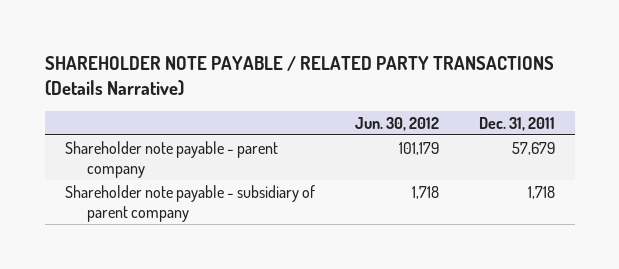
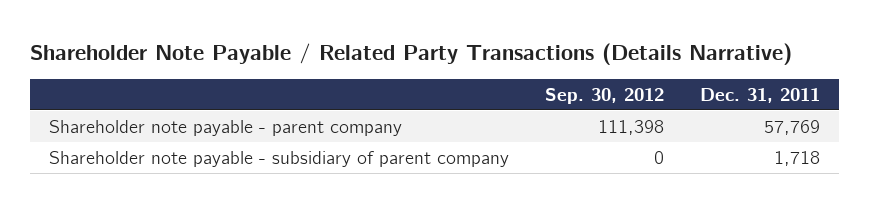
[44,55,554,96] SHAREHOLDER NOTE PAYABLE / RELATED PARTY TRANSACTIONS (Details Narrative) -> [30,42,793,65] Shareholder Note Payable / Related Party Transactions (Details Narrative)
[354,116,439,131] Jun. 30, 2012 -> none
none -> [545,87,665,104] Sep. 30, 2012
[511,141,555,155] 57,679 -> [764,119,821,135] 57,769

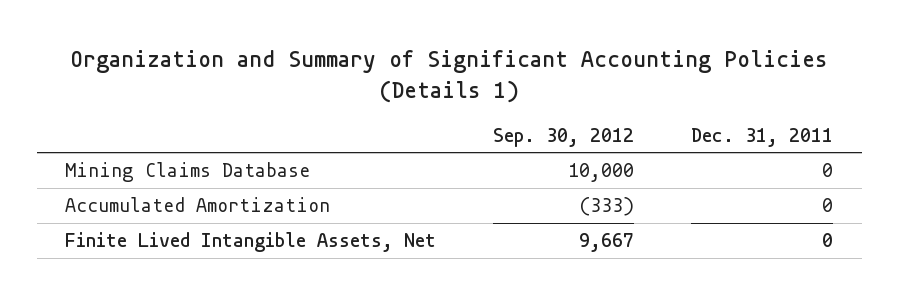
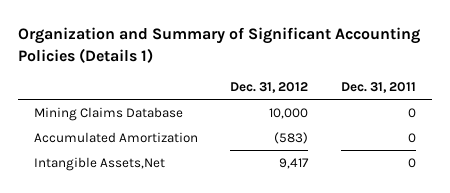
[493,127,635,147] Sep. 30, 2012 -> none
none -> [230,82,309,94] Dec. 31, 2012
[65,232,437,253] Finite Lived Intangible Assets, Net -> [34,156,166,171] Intangible Assets,Net

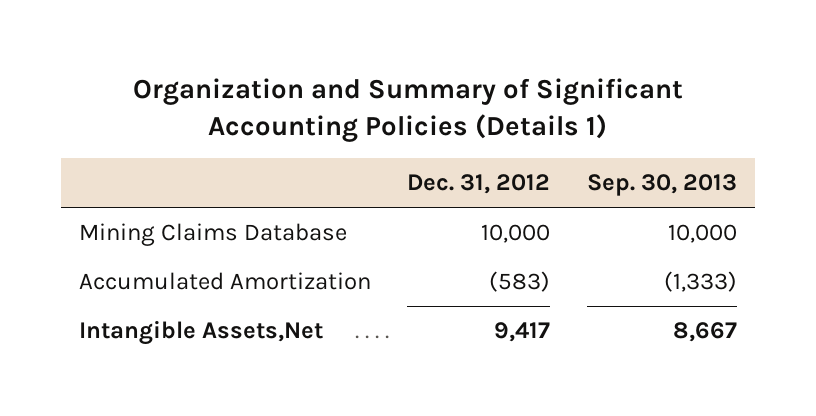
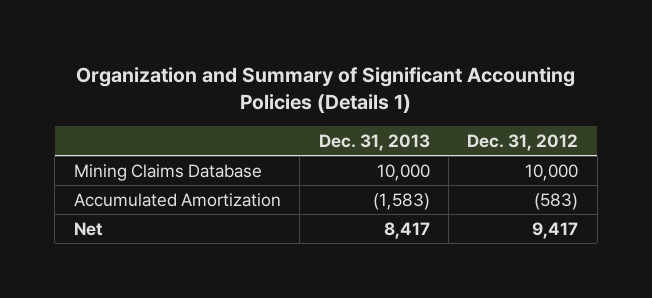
[586,174,737,197] Sep. 30, 2013 -> none
none -> [318,133,430,151] Dec. 31, 2013
[79,320,324,346] Intangible Assets,Net -> [73,221,103,236] Net

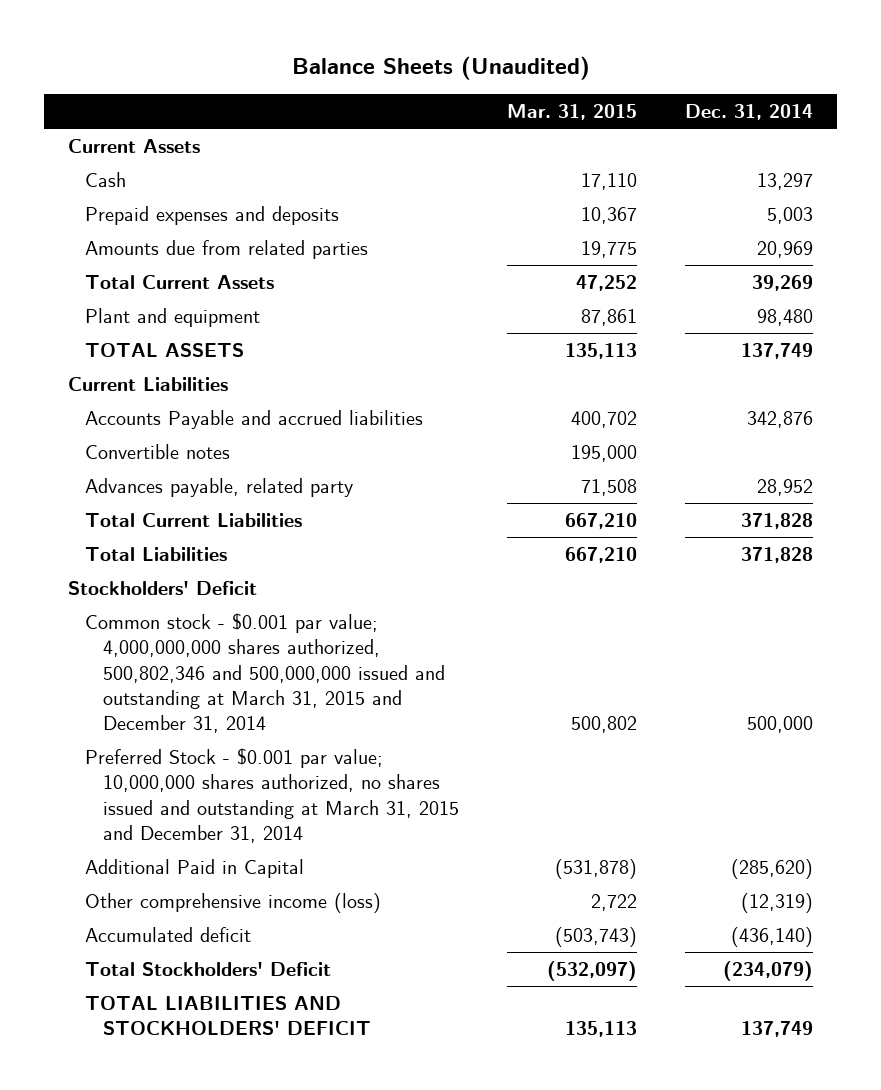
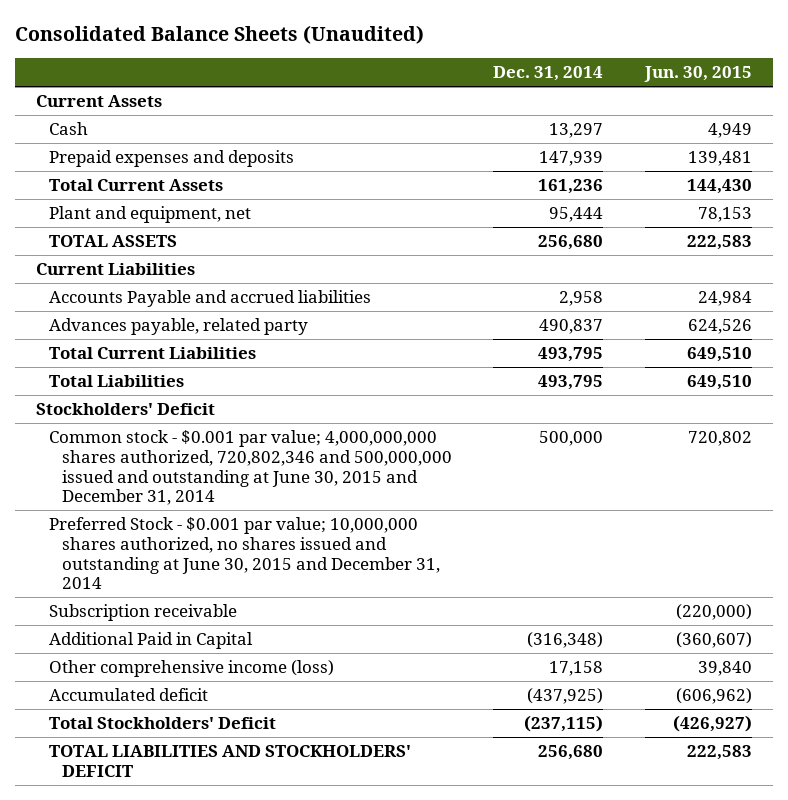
[291,56,590,81] Balance Sheets (Unaudited) -> [15,25,425,45] Consolidated Balance Sheets (Unaudited)
[506,103,637,120] Mar. 31, 2015 -> none
none -> [643,66,752,83] Jun. 30, 2015
[85,240,369,260] Amounts due from related parties -> none
[767,207,814,225] 5,003 -> [539,151,604,167] 147,939
[752,275,814,292] 39,269 -> [538,179,604,195] 161,236
[85,308,261,328] Plant and equipment -> [48,206,251,224] Plant and equipment, net
[757,309,814,327] 98,480 -> [549,207,604,223] 95,444
[741,343,814,360] 137,749 -> [538,235,604,251] 256,680
[85,444,231,460] Convertible notes -> none
[747,411,814,429] 342,876 -> [559,291,604,307] 2,958
[757,479,814,497] 28,952 -> [539,319,604,335] 490,837
[741,513,814,530] 371,828 -> [538,347,604,363] 493,795
[741,547,814,564] 371,828 -> [538,375,604,391] 493,795
[85,613,445,734] Common stock - $0.001 par value; 4,000,000,000 shares authorized, 500,802,346 and 500,000,000 issued and outstanding at March 31, 2015 and December 31, 2014 -> [48,430,453,506] Common stock - $0.001 par value; 4,000,000,000 shares authorized, 720,802,346 and 500,000,000 issued and outstanding at June 30, 2015 and December 31, 2014
[85,748,459,843] Preferred Stock - $0.001 par value; 10,000,000 shares authorized, no shares issued and outstanding at March 31, 2015 and December 31, 2014 -> [48,517,441,590] Preferred Stock - $0.001 par value; 10,000,000 shares authorized, no shares issued and outstanding at June 30, 2015 and December 31, 2014
none -> [48,604,237,622] Subscription receivable
[731,859,814,880] (285,620) -> [527,632,604,649] (316,348)
[741,893,814,914] (12,319) -> [549,661,604,677] 17,158
[731,927,814,948] (436,140) -> [527,688,604,705] (437,925)
[723,961,814,982] (234,079) -> [524,715,604,733] (237,115)
[741,1021,814,1038] 137,749 -> [538,745,604,761] 256,680

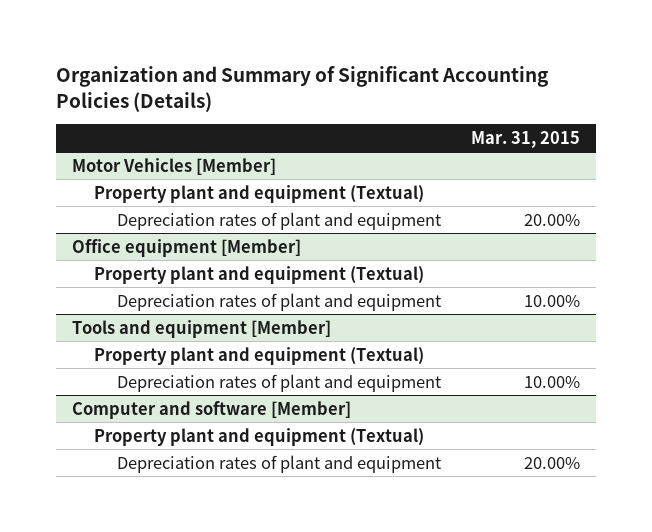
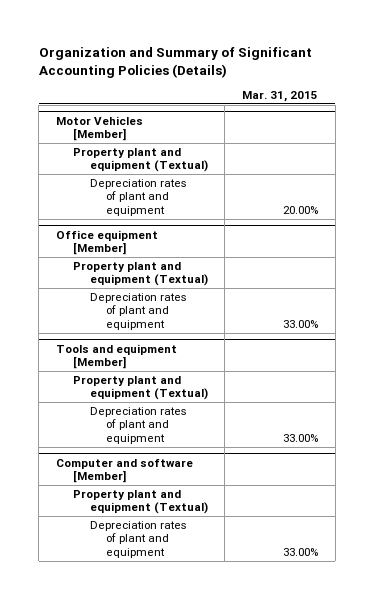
[524,294,581,307] 10.00% -> [282,320,318,329] 33.00%
[524,375,581,388] 10.00% -> [282,434,318,443] 33.00%
[524,456,581,469] 20.00% -> [282,548,318,557] 33.00%

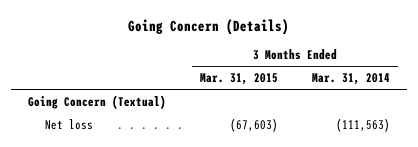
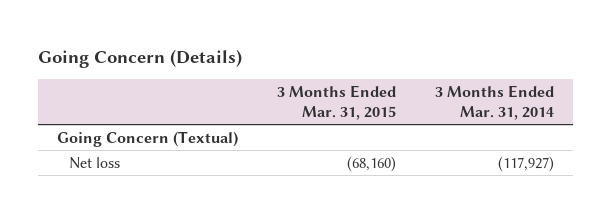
[230,117,279,132] (67,603) -> [346,155,396,172] (68,160)
[335,117,390,132] (111,563) -> [497,155,554,172] (117,927)

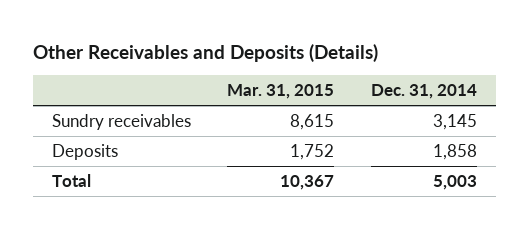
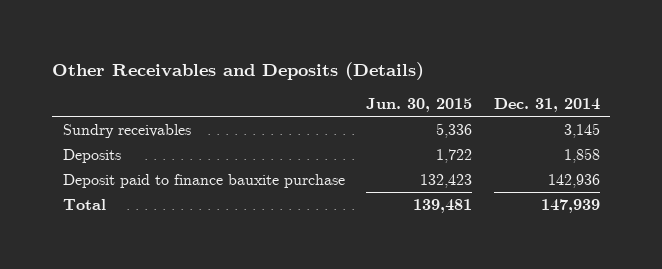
[227,84,335,100] Mar. 31, 2015 -> none
none -> [366,98,473,113] Jun. 30, 2015
none -> [62,173,345,188] Deposit paid to finance bauxite purchase
[433,174,478,190] 5,003 -> [540,198,600,213] 147,939

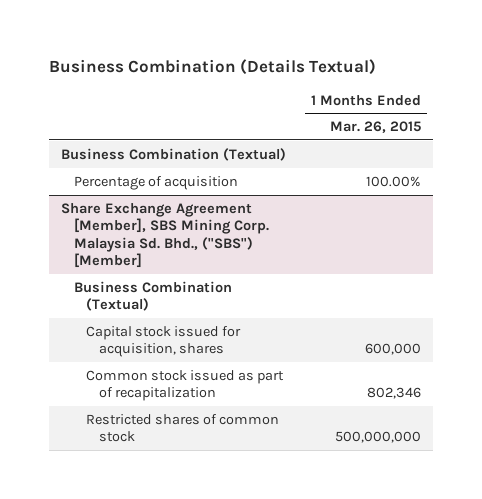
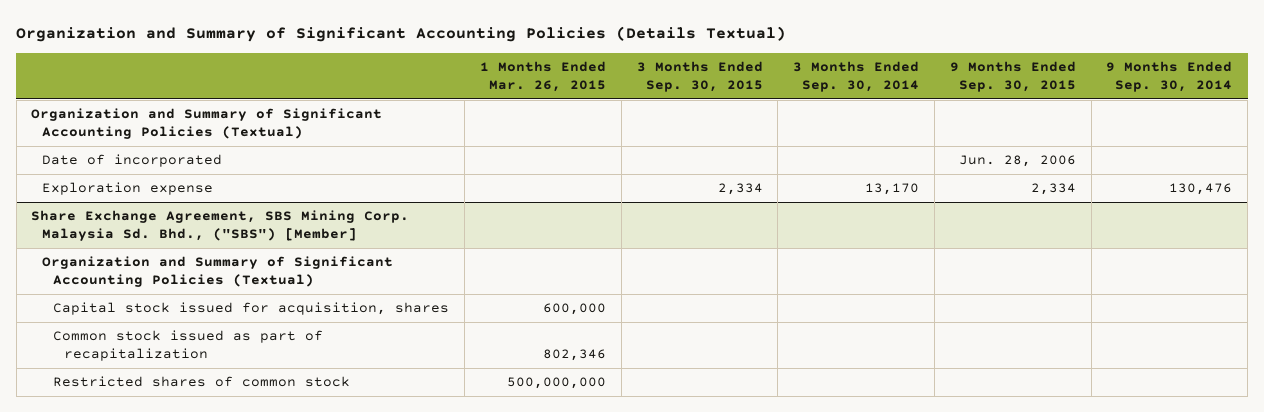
[49,58,377,75] Business Combination (Details Textual) -> [16,26,787,43] Organization and Summary of Significant Accounting Policies (Details Textual)
none -> [636,60,763,92] 3 Months Ended Sep. 30, 2015
none -> [793,60,920,92] 3 Months Ended Sep. 30, 2014
none -> [949,60,1076,92] 9 Months Ended Sep. 30, 2015
none -> [1106,60,1233,92] 9 Months Ended Sep. 30, 2014
[61,147,287,161] Business Combination (Textual) -> none
[73,175,238,190] Percentage of acquisition -> none
[73,280,232,312] Business Combination (Textual) -> none
none -> [31,108,383,140] Organization and Summary of Significant Accounting Policies (Textual)
none -> [42,154,223,168] Date of incorporated
none -> [42,182,214,196] Exploration expense
[61,202,269,269] Share Exchange Agreement [Member], SBS Mining Corp. Malaysia Sd. Bhd., ("SBS") [Member] -> [31,210,410,242] Share Exchange Agreement, SBS Mining Corp. Malaysia Sd. Bhd., ("SBS") [Member]
none -> [42,256,394,288] Organization and Summary of Significant Accounting Policies (Textual)

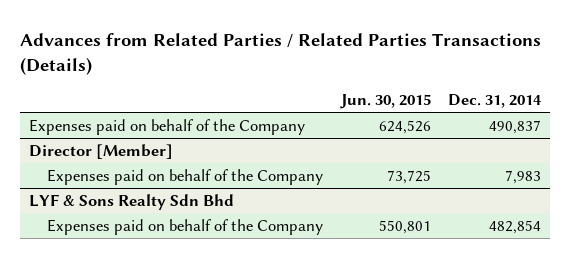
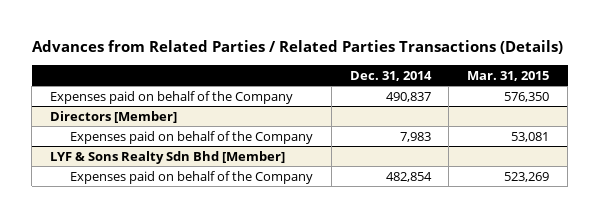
[339,94,431,110] Jun. 30, 2015 -> none
none -> [467,70,550,81] Mar. 31, 2015
[29,143,174,159] Director [Member] -> [50,110,178,123] Directors [Member]
[29,193,235,210] LYF & Sons Realty Sdn Bhd -> [50,150,286,164] LYF & Sons Realty Sdn Bhd [Member]

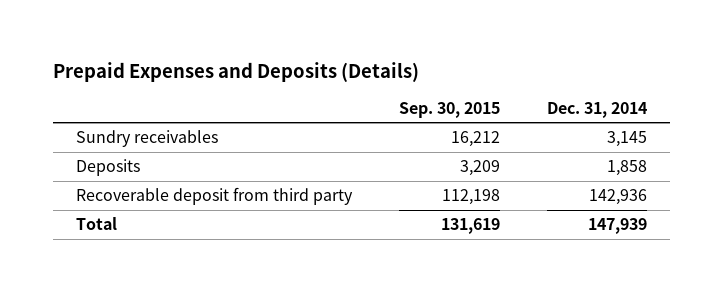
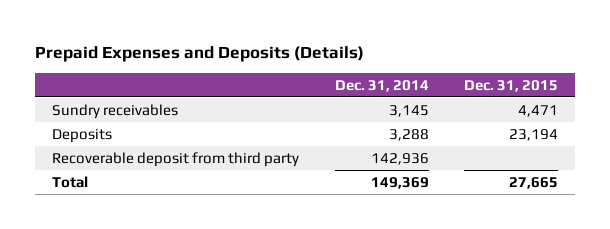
[398,101,500,118] Sep. 30, 2015 -> none
none -> [463,79,558,92] Dec. 31, 2015
[606,160,647,177] 1,858 -> [388,128,429,141] 3,288
[587,218,647,235] 147,939 -> [370,176,429,189] 149,369

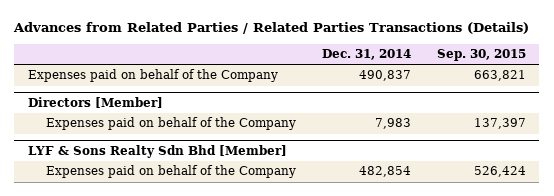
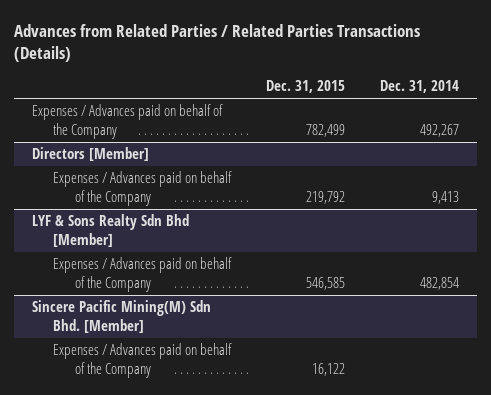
[437,48,527,61] Sep. 30, 2015 -> none
none -> [266,80,346,94] Dec. 31, 2015
[27,69,278,83] Expenses paid on behalf of the Company -> [31,104,223,140] Expenses / Advances paid on behalf of the Company
[359,70,412,82] 490,837 -> [420,124,460,138] 492,267
[45,117,296,131] Expenses paid on behalf of the Company -> [53,171,233,207] Expenses / Advances paid on behalf of the Company
[375,118,412,130] 7,983 -> [432,191,460,205] 9,413
[45,165,296,179] Expenses paid on behalf of the Company -> [53,257,233,293] Expenses / Advances paid on behalf of the Company
none -> [31,300,211,334] Sincere Pacific Mining(M) Sdn Bhd. [Member]
none -> [53,343,233,379] Expenses / Advances paid on behalf of the Company

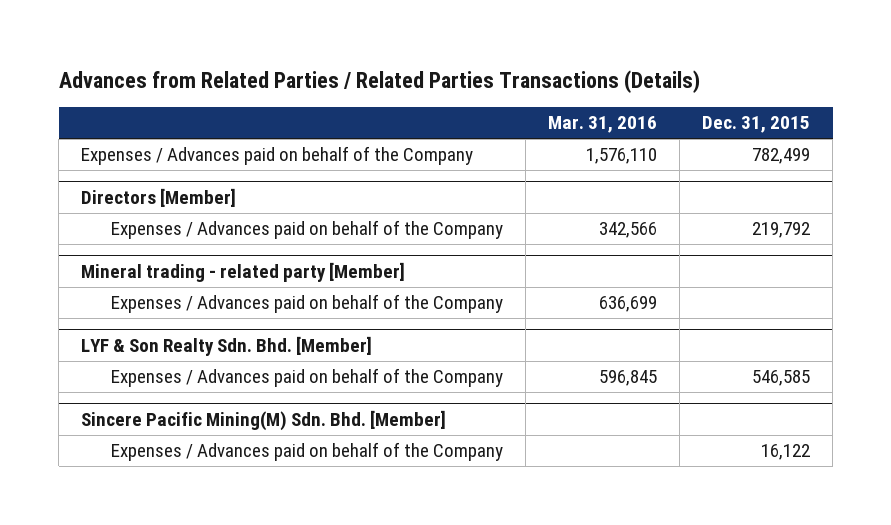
[380,80,460,94] Dec. 31, 2014 -> none
none -> [548,116,658,134] Mar. 31, 2016
none -> [81,261,406,282] Mineral trading - related party [Member]
none -> [111,294,504,314] Expenses / Advances paid on behalf of the Company
[31,214,189,248] LYF & Sons Realty Sdn Bhd [Member] -> [81,335,373,356] LYF & Son Realty Sdn. Bhd. [Member]
[31,300,211,334] Sincere Pacific Mining(M) Sdn Bhd. [Member] -> [81,409,447,431] Sincere Pacific Mining(M) Sdn. Bhd. [Member]

